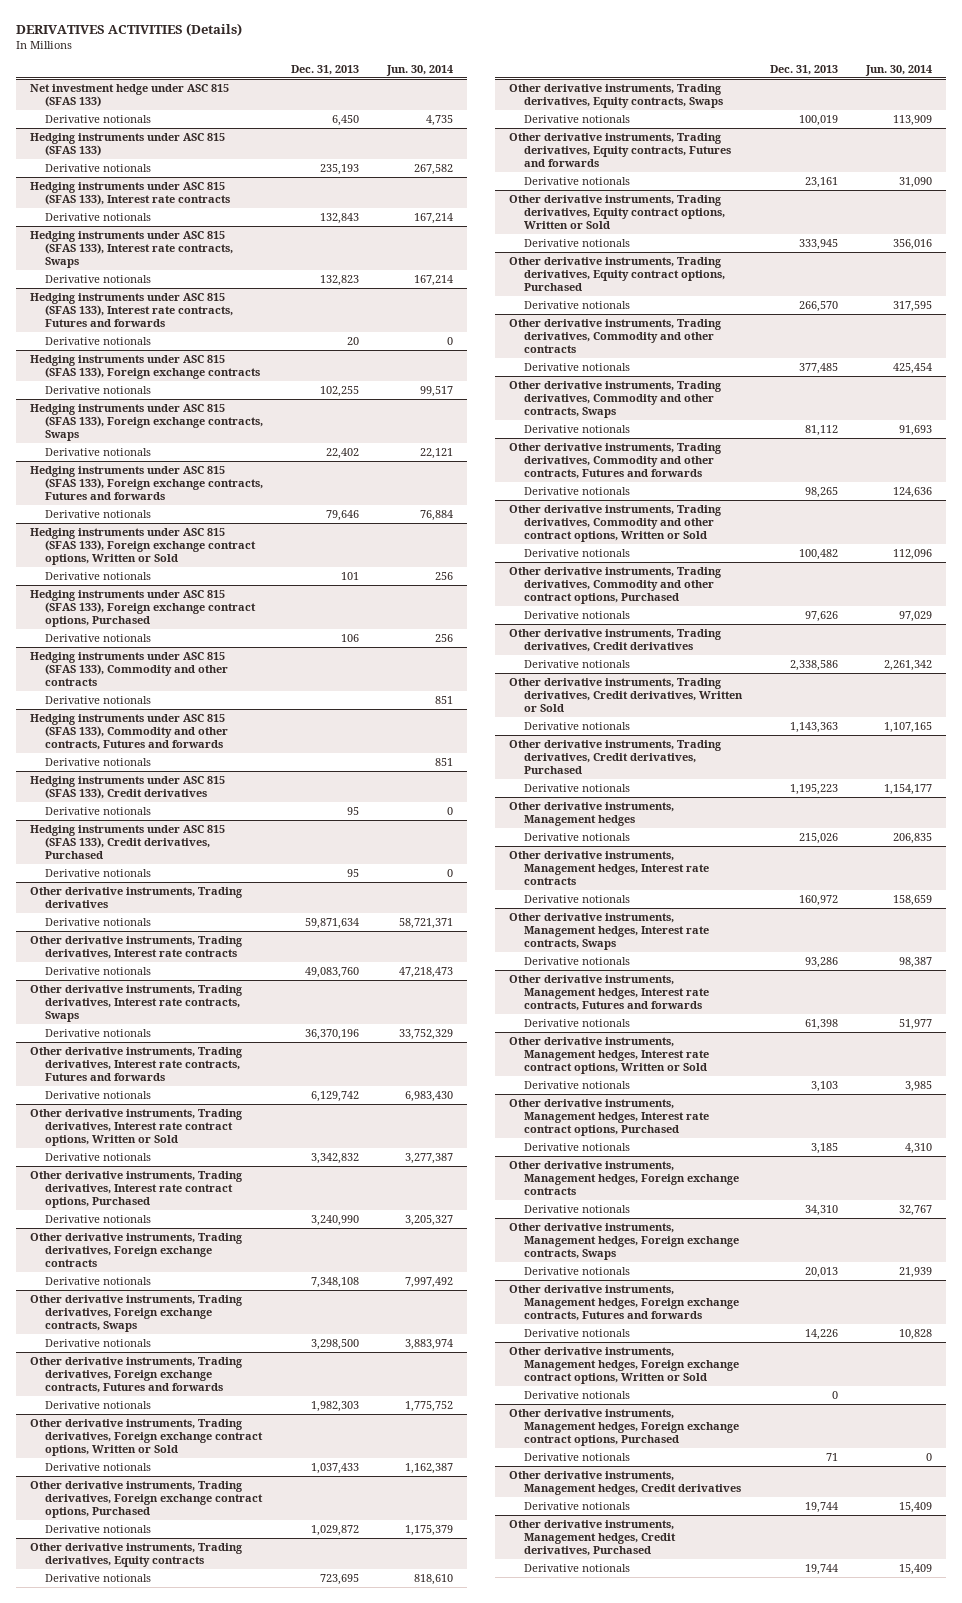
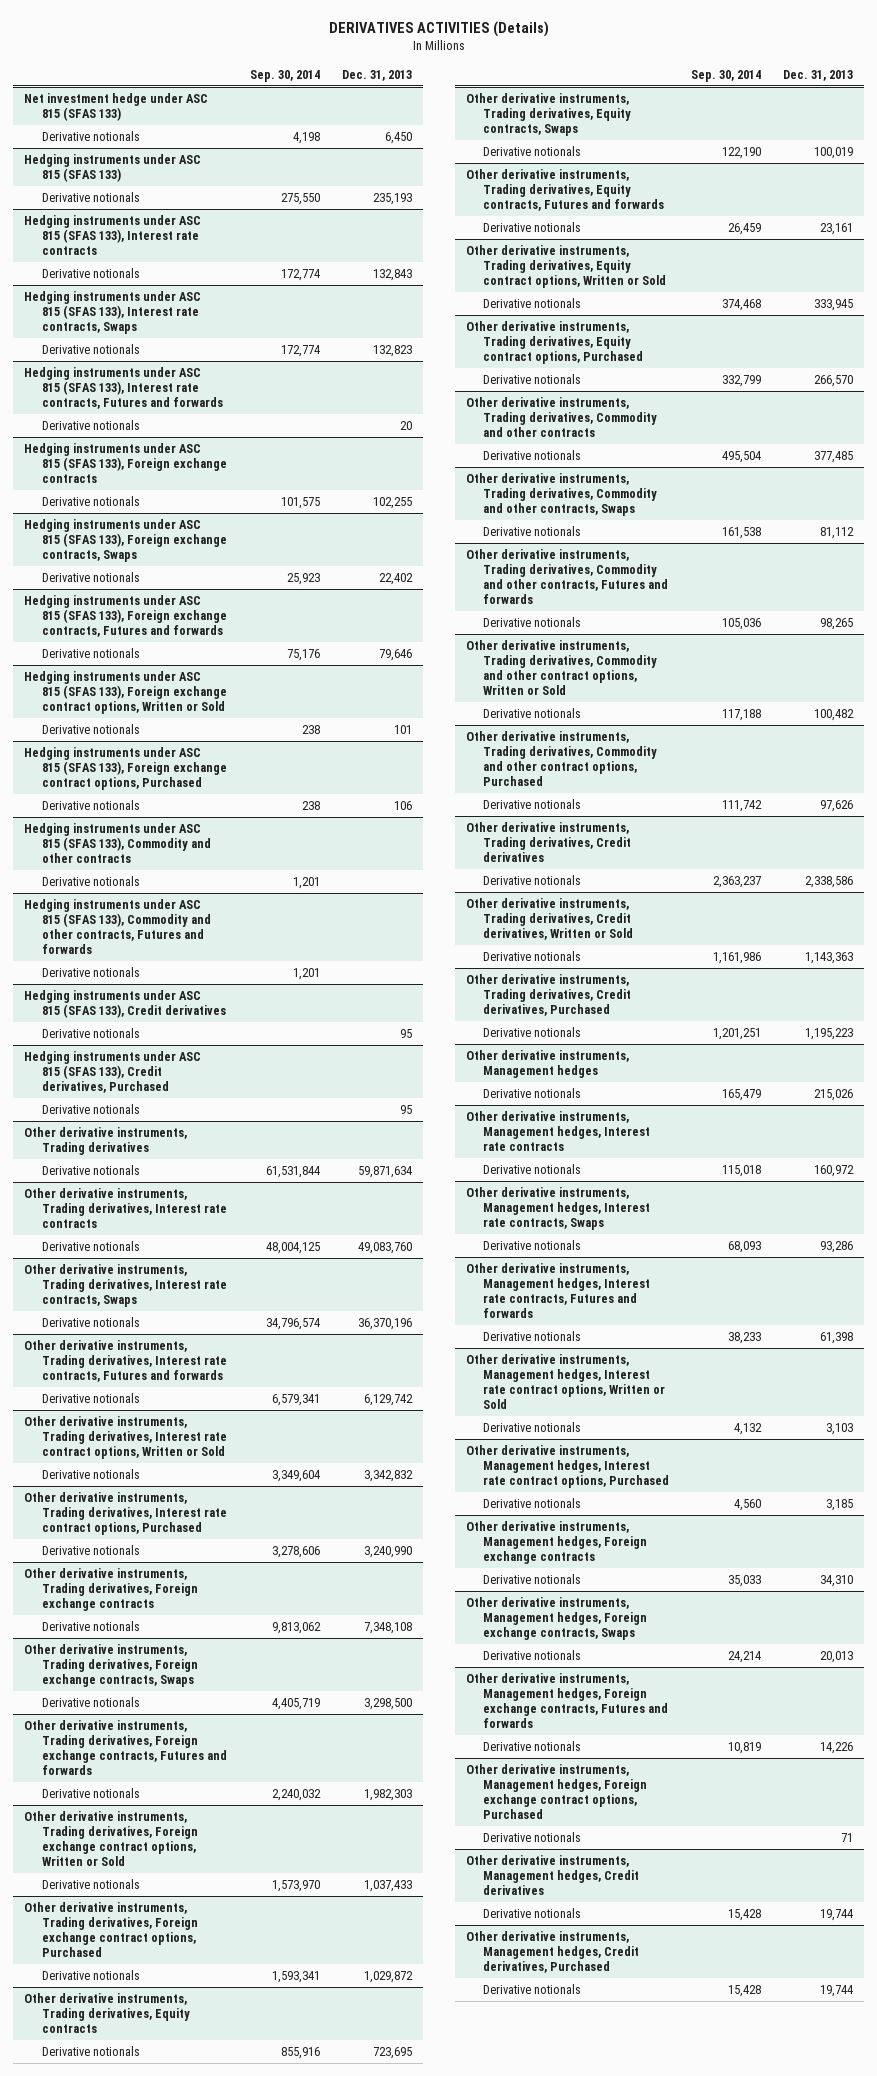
[386,64,454,76] Jun. 30, 2014 -> none
none -> [249,69,320,82] Sep. 30, 2014
[508,1346,740,1385] Other derivative instruments, Management hedges, Foreign exchange contract options, Written or Sold -> none
[524,1390,631,1399] Derivative notionals -> none

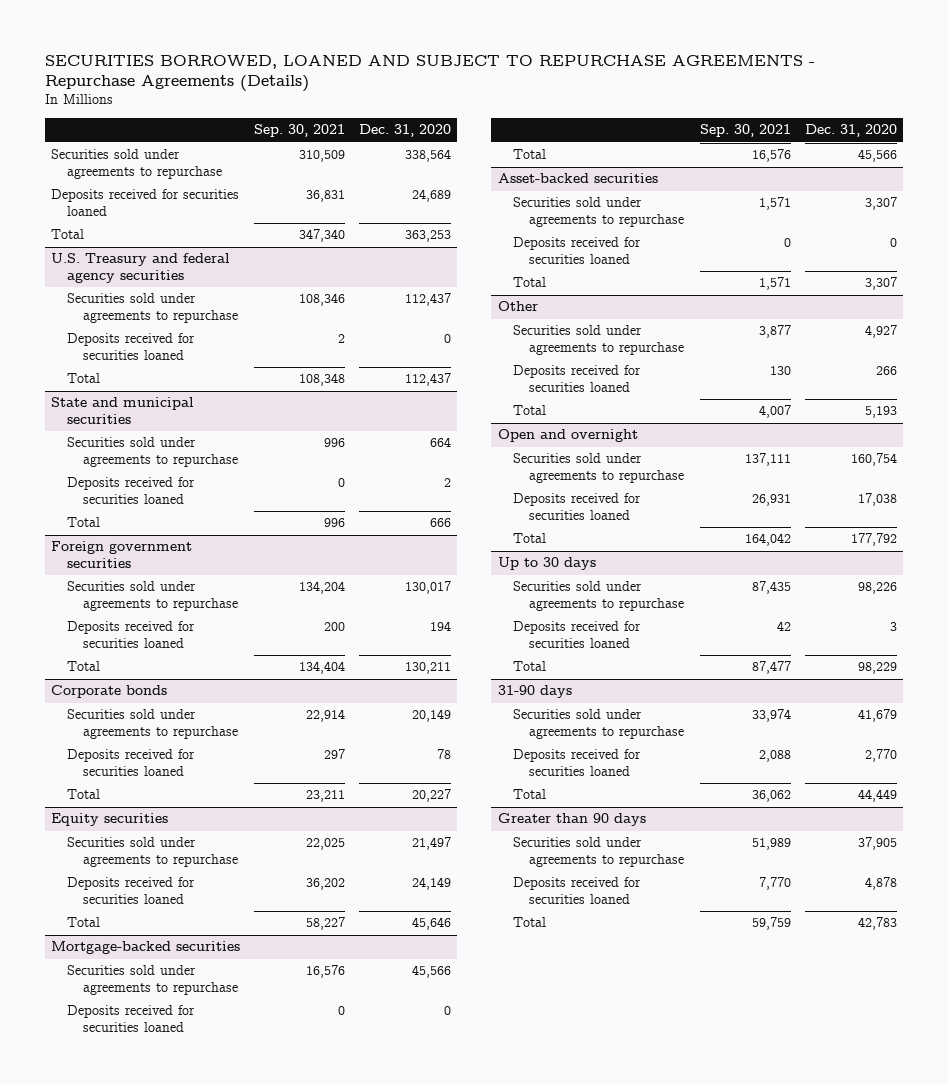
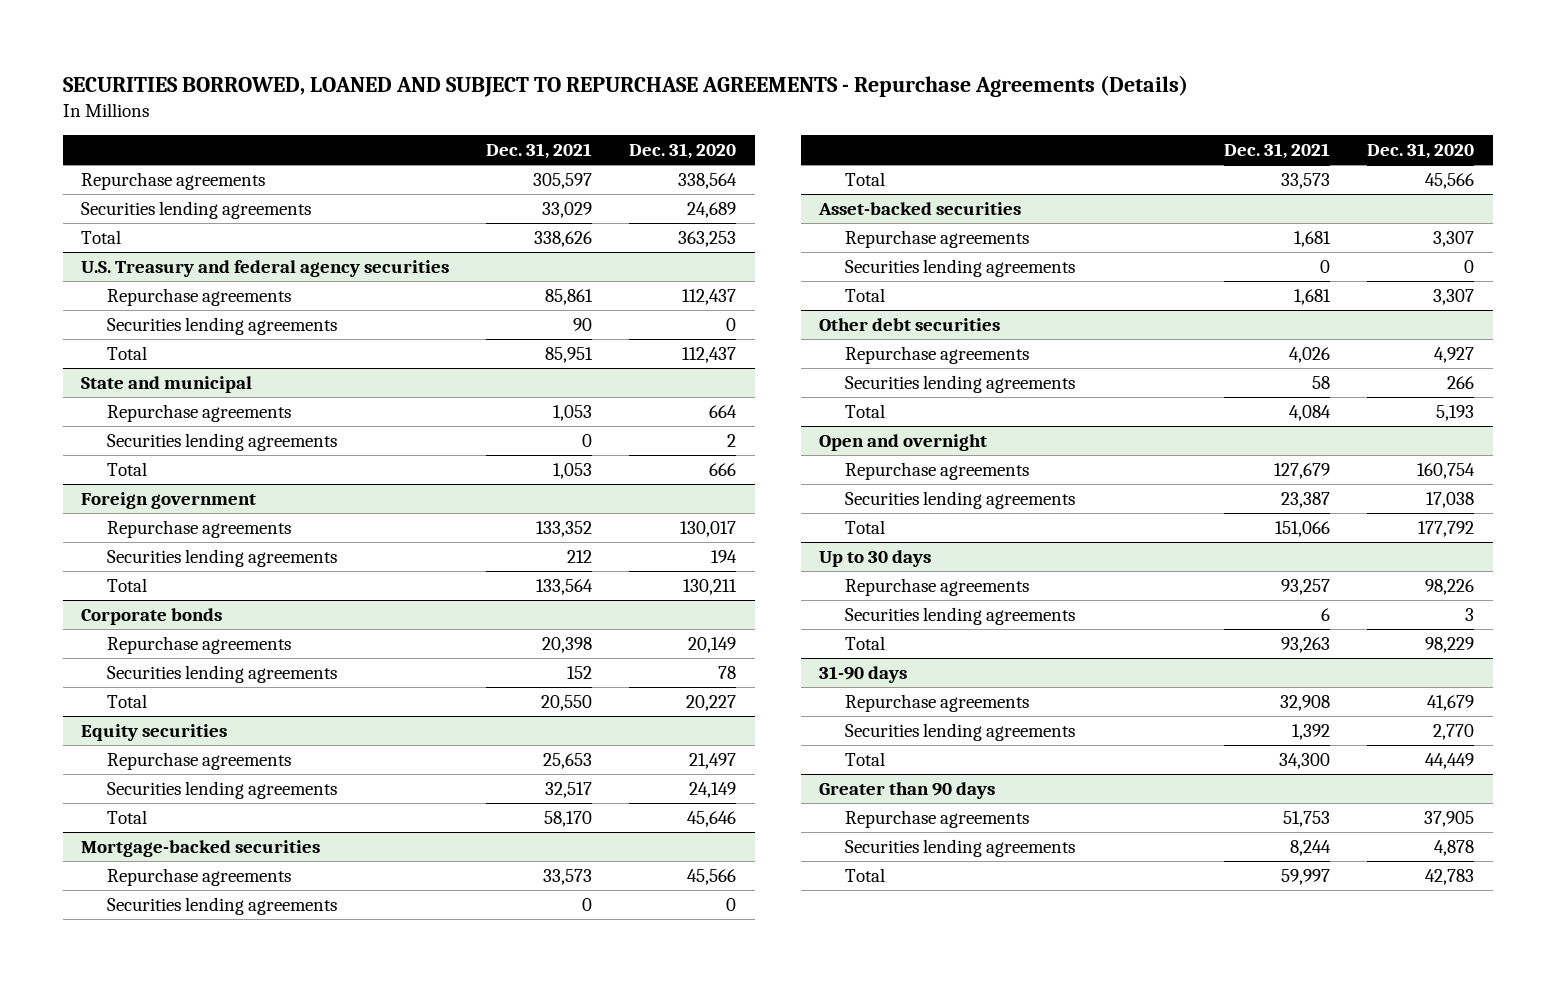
[254,124,346,138] Sep. 30, 2021 -> none
none -> [486,143,593,160] Dec. 31, 2021
[51,149,222,180] Securities sold under agreements to repurchase -> [81,171,266,190] Repurchase agreements
[51,189,240,217] Deposits received for securities loaned -> [81,200,312,219] Securities lending agreements
[66,293,238,324] Securities sold under agreements to repurchase -> [106,287,291,306] Repurchase agreements
[66,333,195,361] Deposits received for securities loaned -> [106,316,337,335] Securities lending agreements
[51,397,195,425] State and municipal securities -> [81,375,253,393] State and municipal
[66,437,238,468] Securities sold under agreements to repurchase -> [106,403,291,422] Repurchase agreements
[66,477,195,505] Deposits received for securities loaned -> [106,432,337,451] Securities lending agreements
[51,541,193,569] Foreign government securities -> [81,491,257,509] Foreign government
[66,581,238,612] Securities sold under agreements to repurchase -> [106,519,291,538] Repurchase agreements
[66,621,195,649] Deposits received for securities loaned -> [106,548,337,567] Securities lending agreements
[66,709,238,740] Securities sold under agreements to repurchase -> [106,635,291,654] Repurchase agreements
[66,749,195,777] Deposits received for securities loaned -> [106,664,337,683] Securities lending agreements
[66,837,238,868] Securities sold under agreements to repurchase -> [106,751,291,770] Repurchase agreements
[66,877,195,905] Deposits received for securities loaned -> [106,780,337,799] Securities lending agreements
[66,965,238,996] Securities sold under agreements to repurchase -> [106,867,291,886] Repurchase agreements
[66,1005,195,1033] Deposits received for securities loaned -> [106,896,337,915] Securities lending agreements
[513,197,684,228] Securities sold under agreements to repurchase -> [845,229,1030,248] Repurchase agreements
[513,237,642,265] Deposits received for securities loaned -> [845,258,1076,277] Securities lending agreements
[497,301,538,312] Other -> [819,317,1001,331] Other debt securities
[513,325,684,356] Securities sold under agreements to repurchase -> [845,345,1030,364] Repurchase agreements
[513,365,642,393] Deposits received for securities loaned -> [845,374,1076,393] Securities lending agreements
[513,453,684,484] Securities sold under agreements to repurchase -> [845,461,1030,480] Repurchase agreements
[513,493,642,521] Deposits received for securities loaned -> [845,490,1076,509] Securities lending agreements
[513,581,684,612] Securities sold under agreements to repurchase -> [845,577,1030,596] Repurchase agreements
[513,621,642,649] Deposits received for securities loaned -> [845,606,1076,625] Securities lending agreements
[513,709,684,740] Securities sold under agreements to repurchase -> [845,693,1030,712] Repurchase agreements
[513,749,642,777] Deposits received for securities loaned -> [845,722,1076,741] Securities lending agreements
[513,837,684,868] Securities sold under agreements to repurchase -> [845,809,1030,828] Repurchase agreements
[513,877,642,905] Deposits received for securities loaned -> [845,838,1076,857] Securities lending agreements

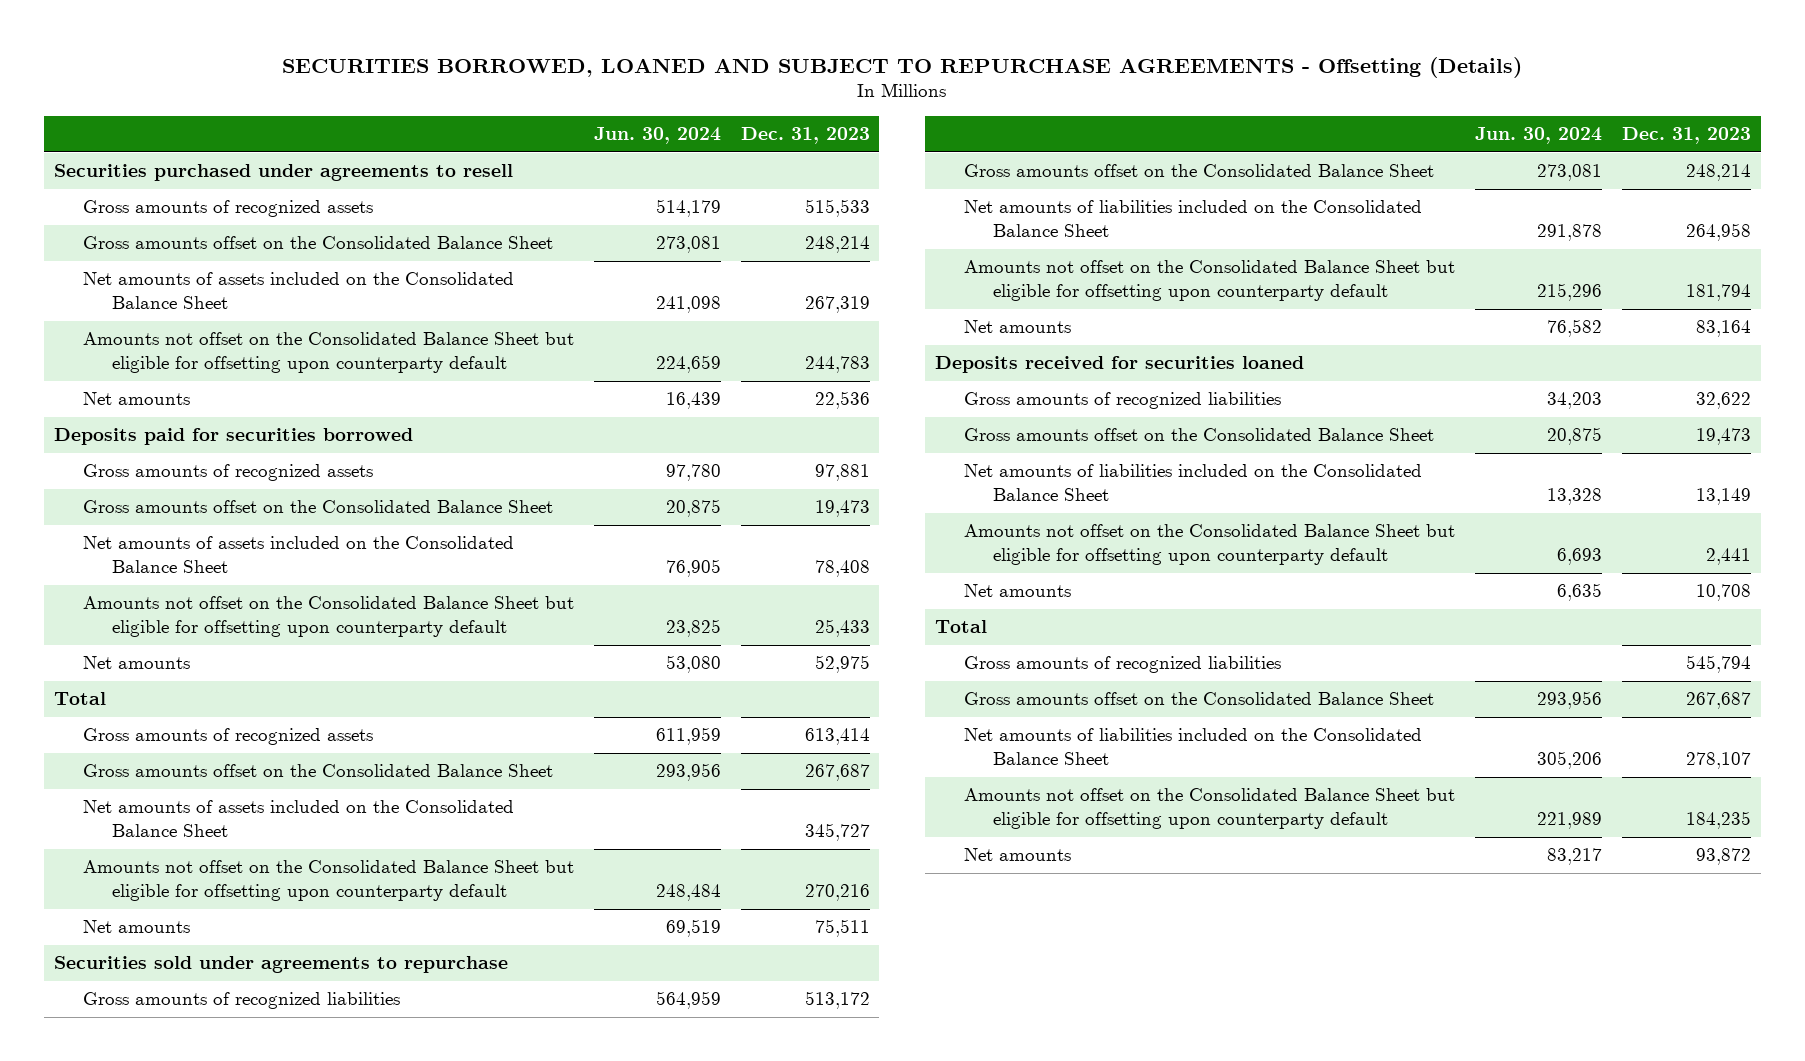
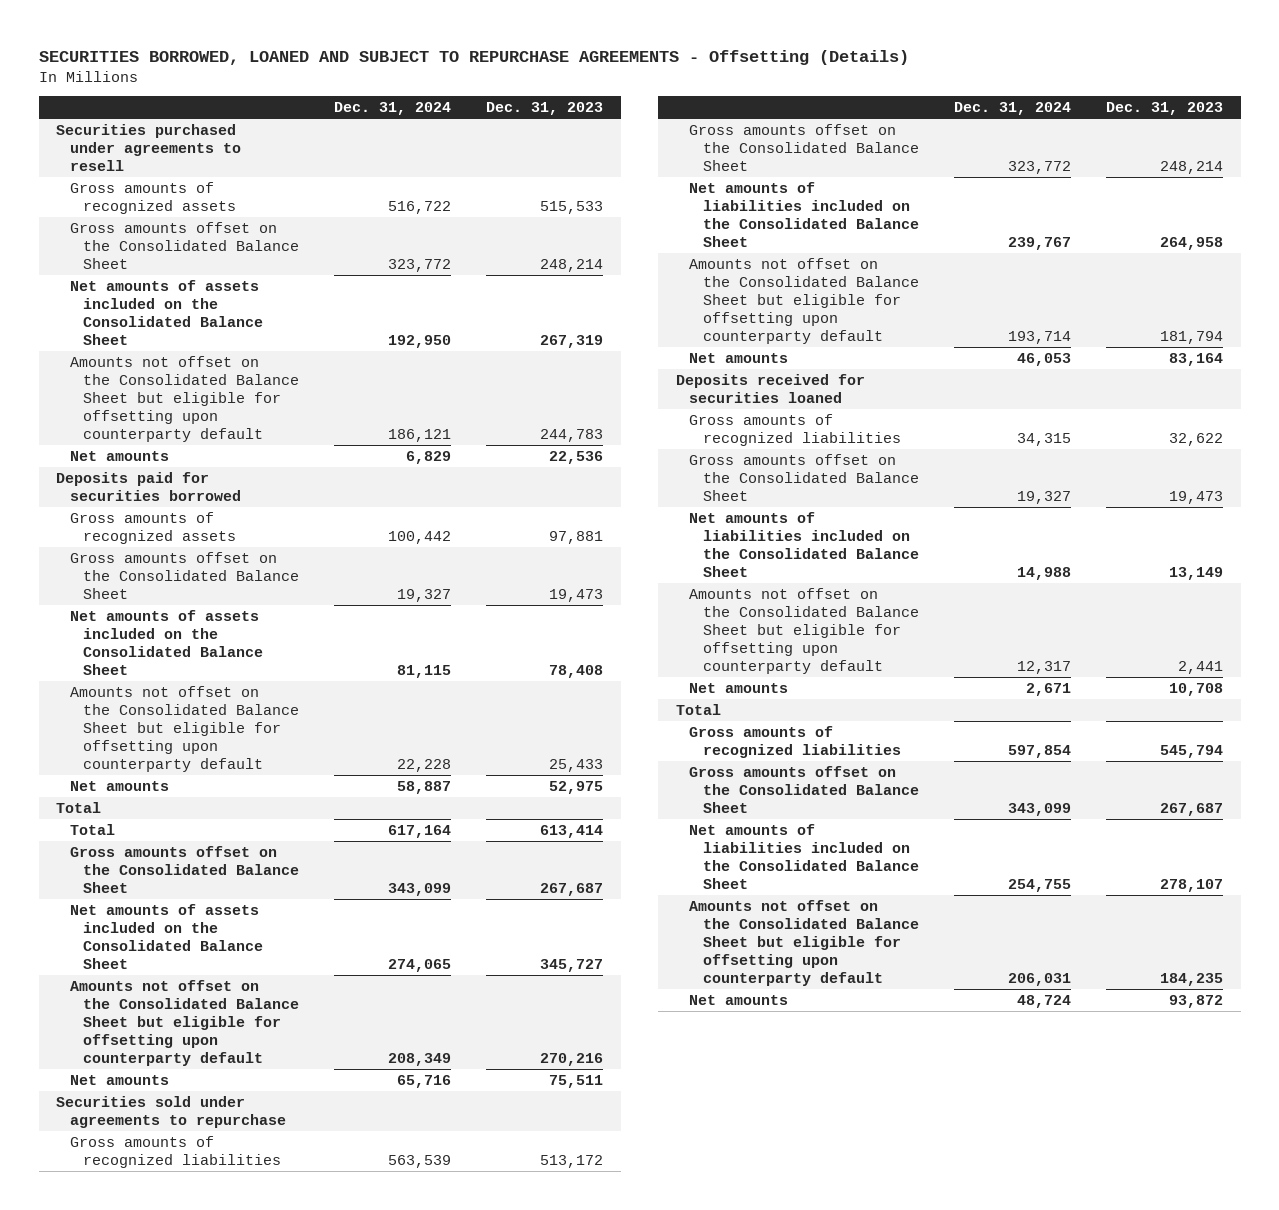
[593,127,721,145] Jun. 30, 2024 -> none
none -> [334,102,452,116] Dec. 31, 2024
[82,728,373,746] Gross amounts of recognized assets -> [69,823,115,835] Total

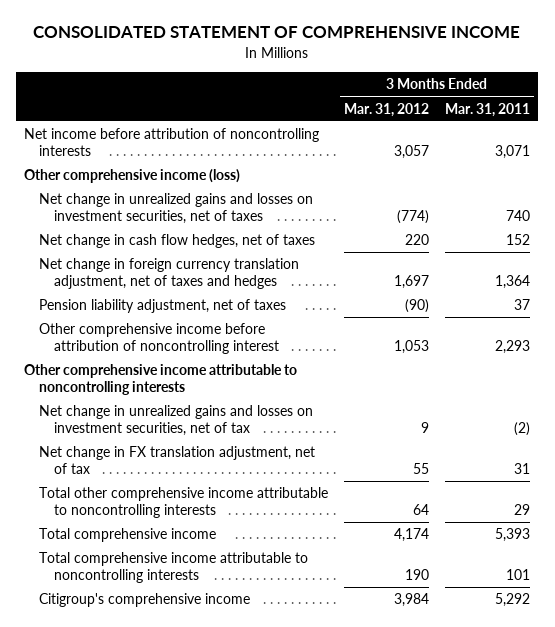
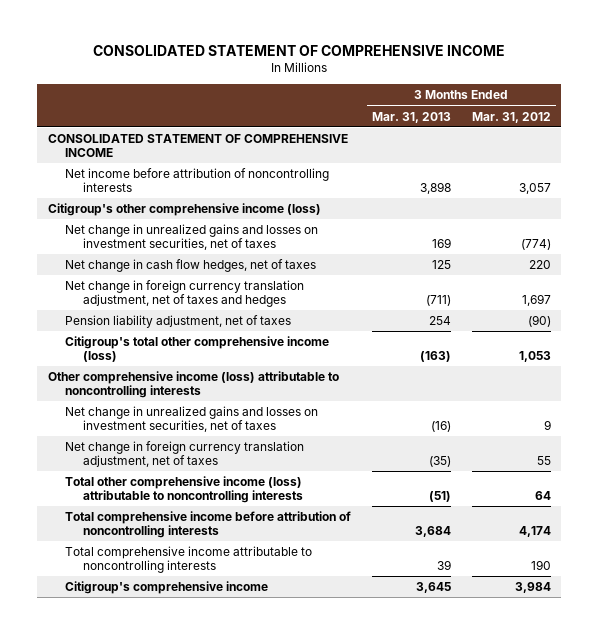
[445,102,531,117] Mar. 31, 2011 -> none
none -> [371,111,451,123] Mar. 31, 2013
none -> [47,133,348,158] CONSOLIDATED STATEMENT OF COMPREHENSIVE INCOME
[24,169,241,184] Other comprehensive income (loss) -> [47,202,321,216] Citigroup's other comprehensive income (loss)
[39,323,280,355] Other comprehensive income before attribution of noncontrolling interest -> [65,335,330,363] Citigroup's total other comprehensive income (loss)
[24,364,298,396] Other comprehensive income attributable to noncontrolling interests -> [47,370,339,399] Other comprehensive income (loss) attributable to noncontrolling interests
[39,405,314,437] Net change in unrealized gains and losses on investment securities, net of tax -> [65,405,319,433] Net change in unrealized gains and losses on investment securities, net of taxes
[39,446,316,475] Net change in FX translation adjustment, net of tax -> [65,440,305,468] Net change in foreign currency translation adjustment, net of taxes
[39,487,329,519] Total other comprehensive income attributable to noncontrolling interests -> [65,475,303,504] Total other comprehensive income (loss) attributable to noncontrolling interests
[39,528,217,543] Total comprehensive income -> [65,510,352,539] Total comprehensive income before attribution of noncontrolling interests

